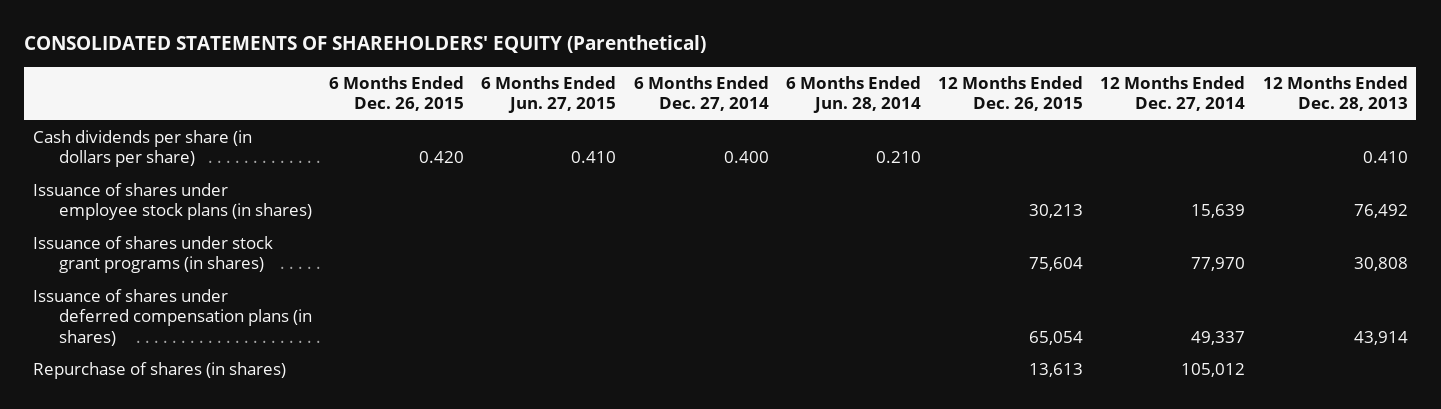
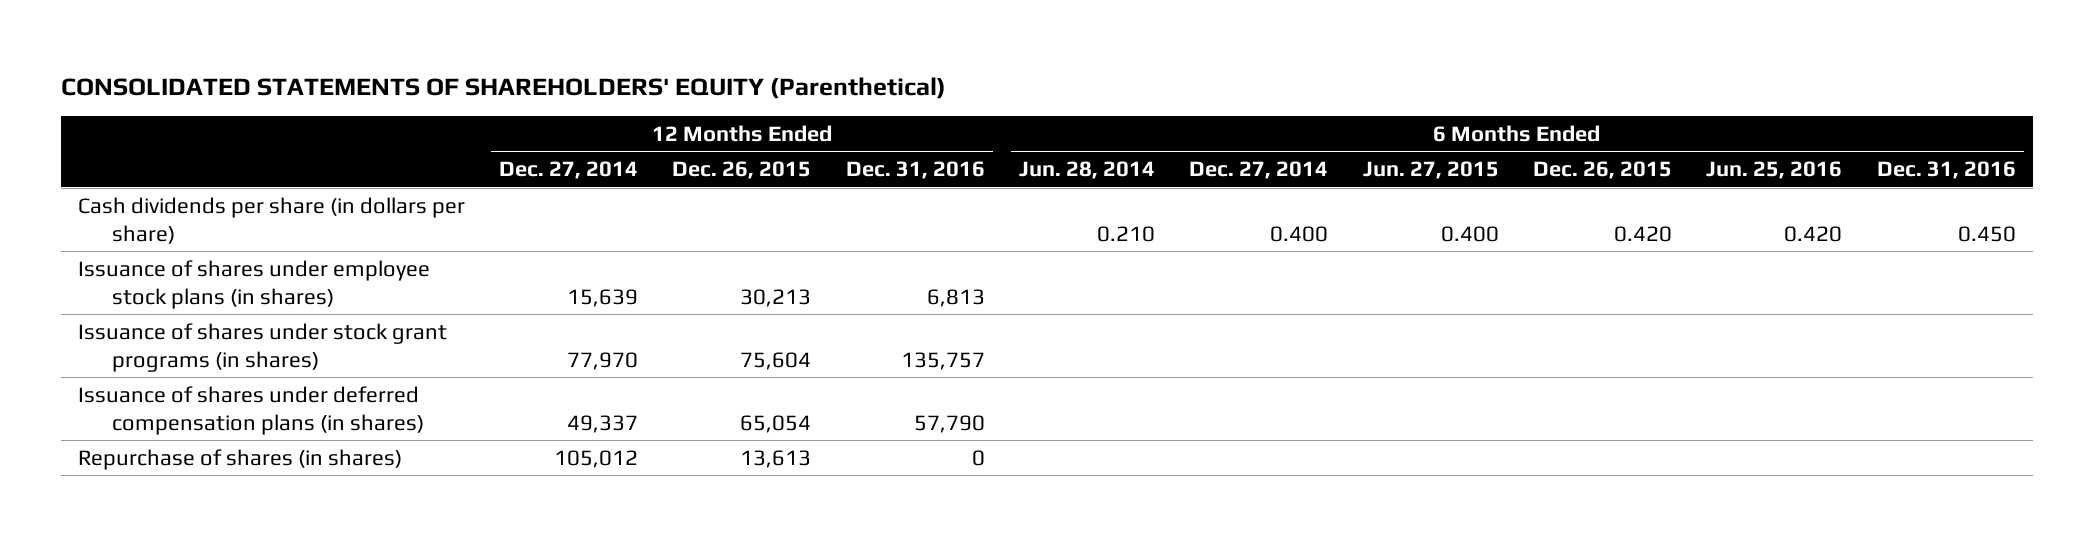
[1262,76,1408,112] 12 Months Ended Dec. 28, 2013 -> none
none -> [845,161,985,180] Dec. 31, 2016
none -> [1706,161,1843,180] Jun. 25, 2016
none -> [1876,161,2016,180] Dec. 31, 2016
[571,151,617,164] 0.410 -> [1440,225,1499,242] 0.400

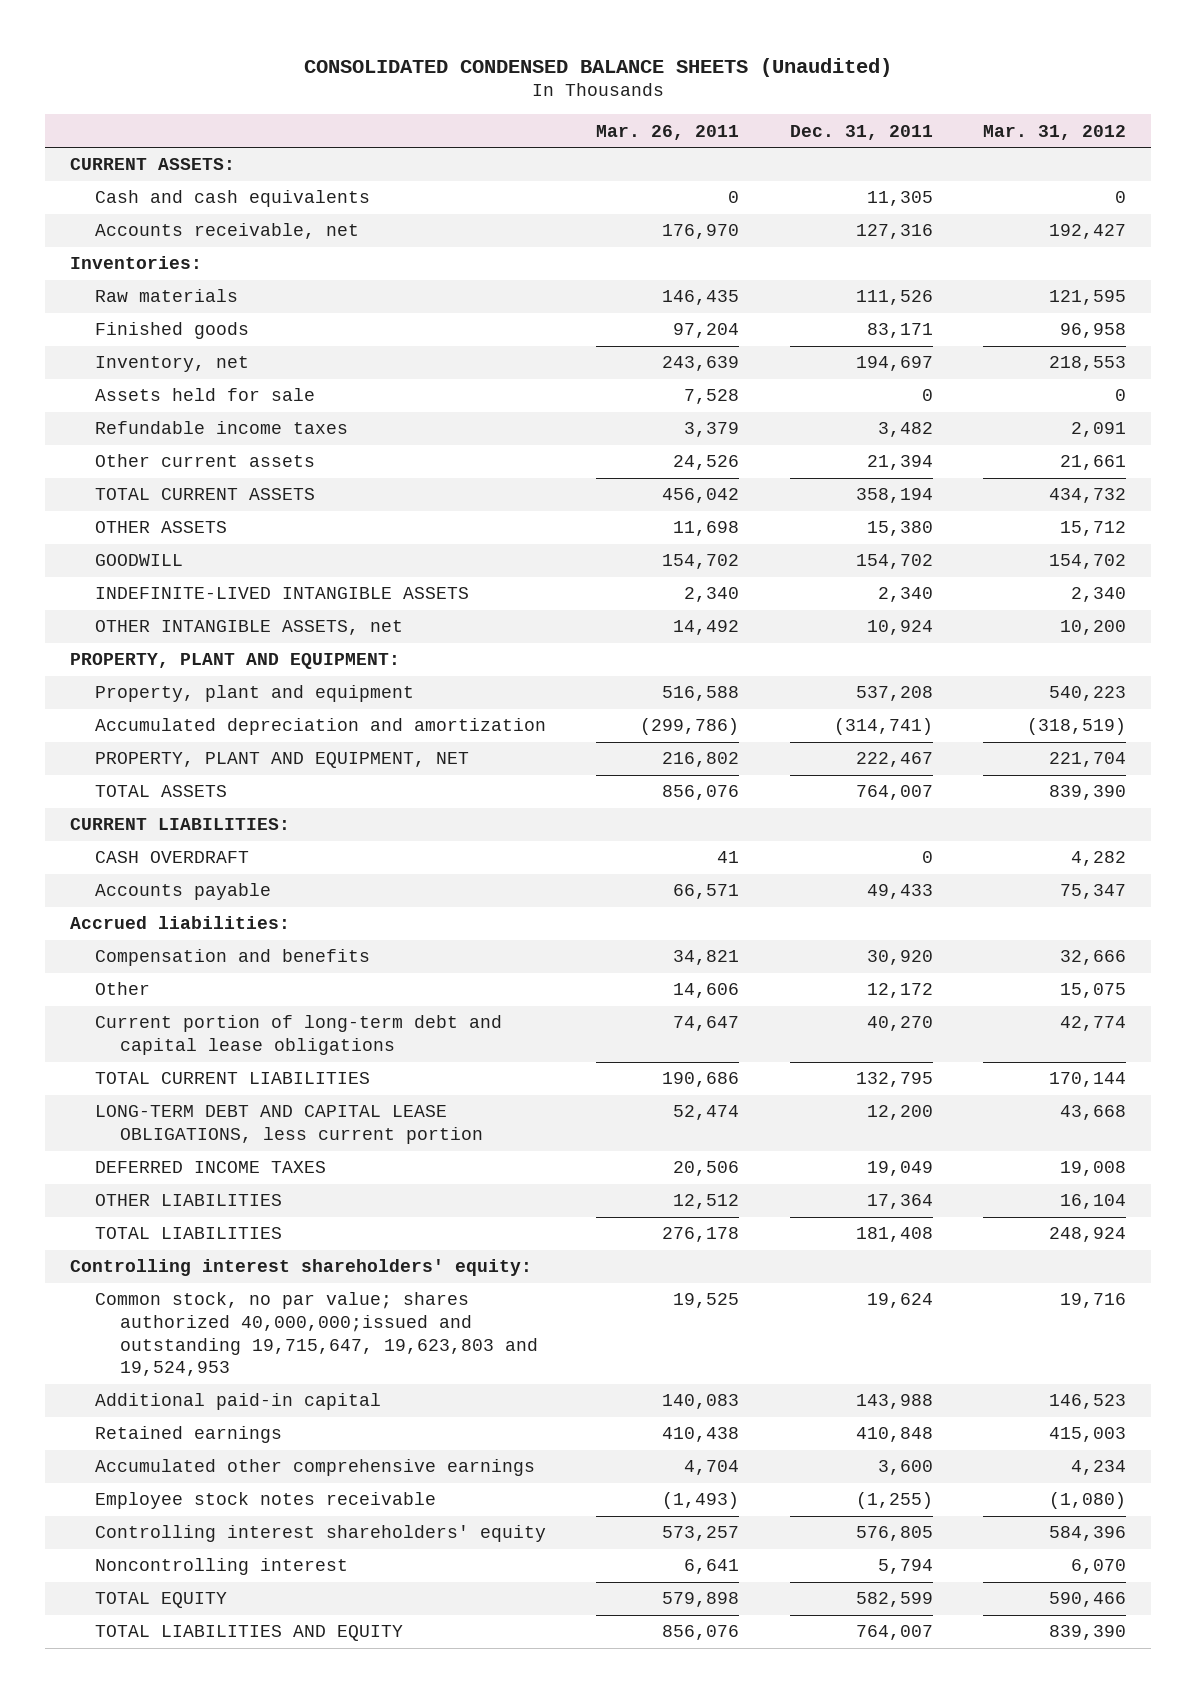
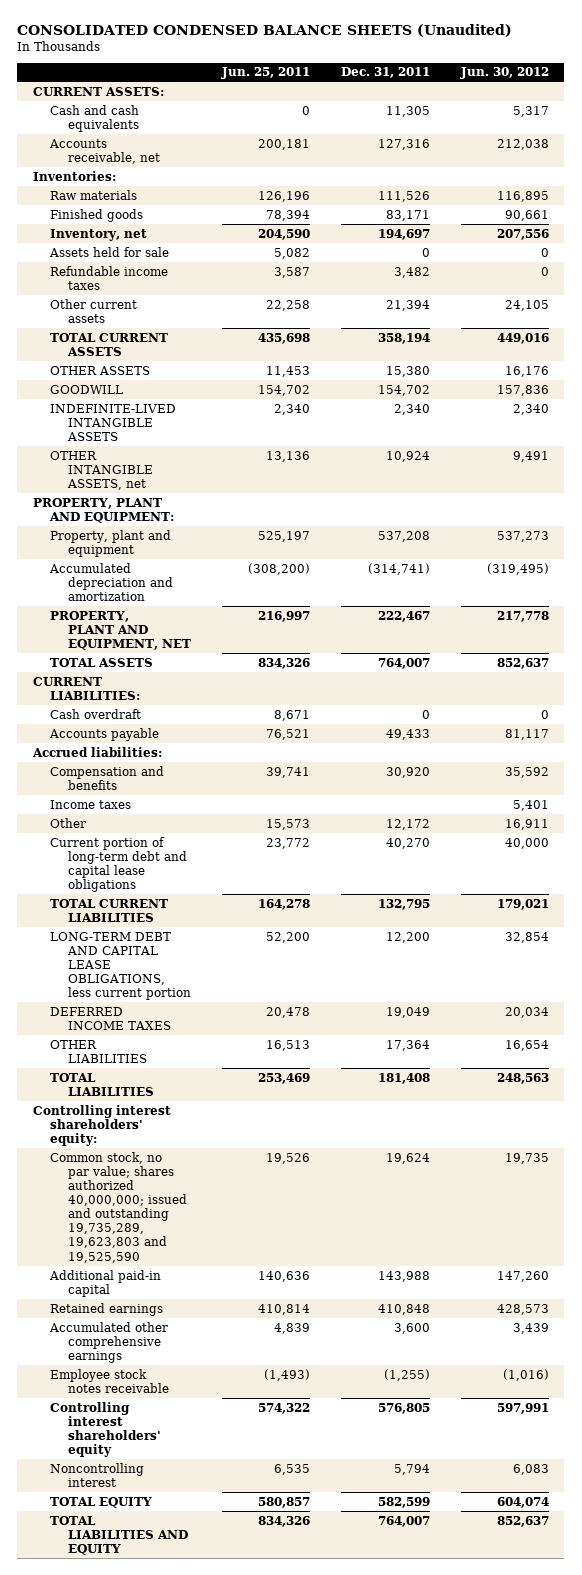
[596,124,740,140] Mar. 26, 2011 -> none
[983,124,1127,140] Mar. 31, 2012 -> none
none -> [221,67,311,80] Jun. 25, 2011
none -> [459,67,549,80] Jun. 30, 2012
[95,851,250,864] CASH OVERDRAFT -> [50,708,142,719] Cash overdraft
none -> [50,799,132,809] Income taxes
[95,1292,539,1377] Common stock, no par value; shares authorized 40,000,000;issued and outstanding 19,715,647, 19,623,803 and 19,524,953 -> [50,1151,188,1263] Common stock, no par value; shares authorized 40,000,000; issued and outstanding 19,735,289, 19,623,803 and 19,525,590

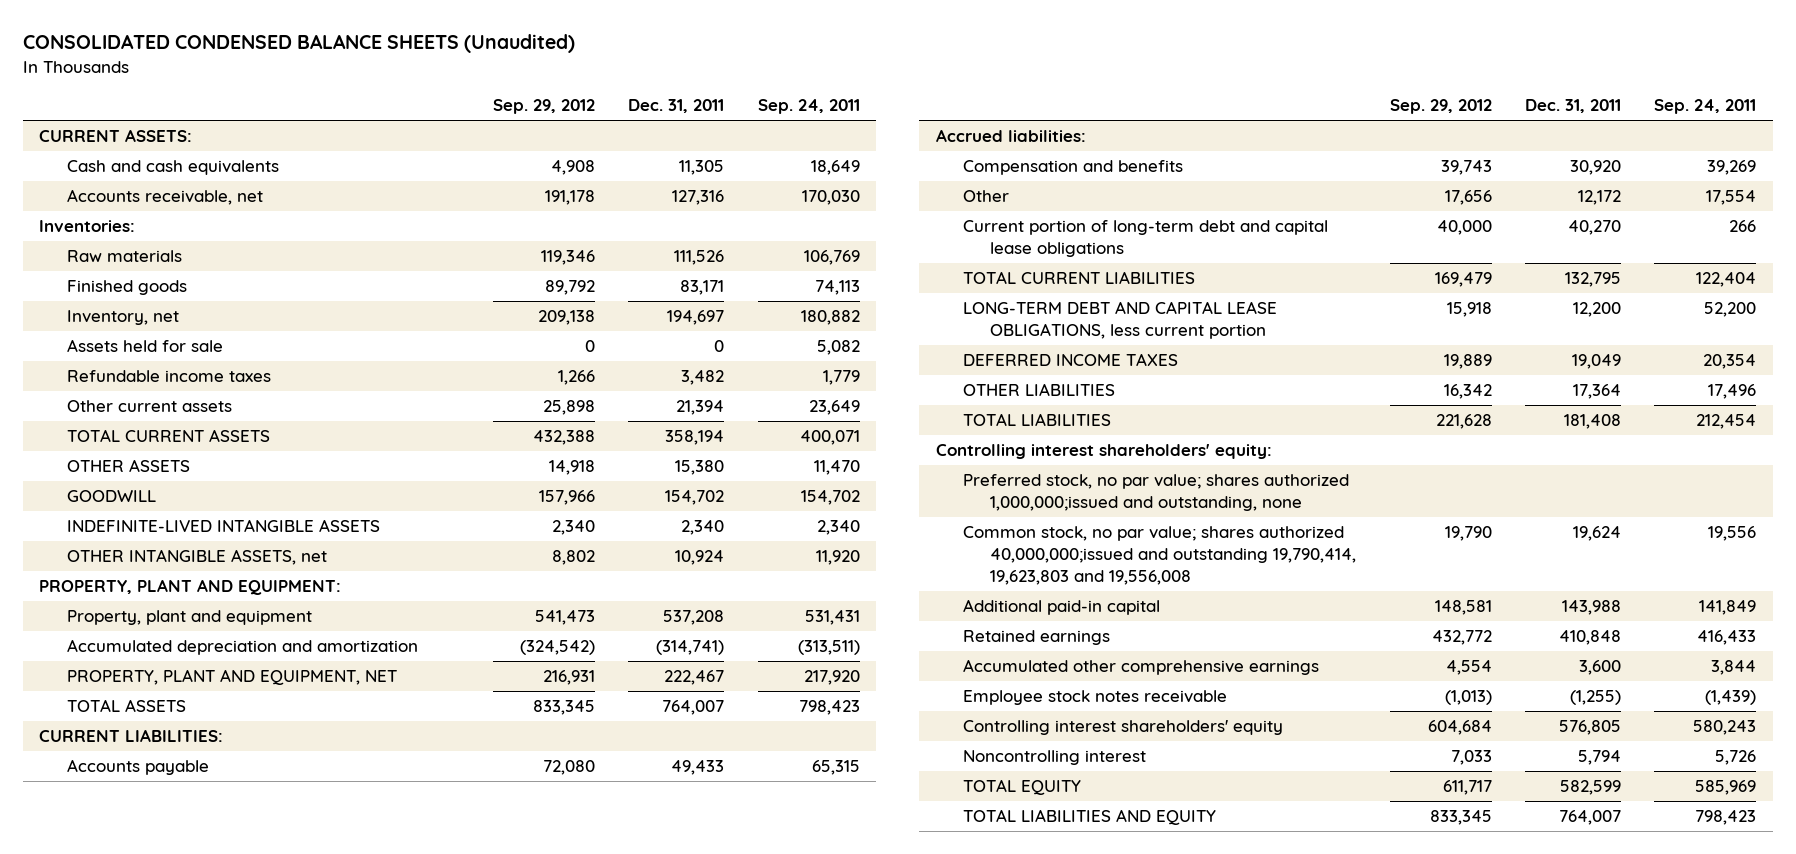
[221,67,311,80] Jun. 25, 2011 -> none
[459,67,549,80] Jun. 30, 2012 -> none
none -> [493,99,596,115] Sep. 29, 2012
none -> [757,99,860,115] Sep. 24, 2011
[50,708,142,719] Cash overdraft -> none
[50,799,132,809] Income taxes -> none
none -> [963,474,1350,512] Preferred stock, no par value; shares authorized 1,000,000;issued and outstanding, none
[50,1151,188,1263] Common stock, no par value; shares authorized 40,000,000; issued and outstanding 19,735,289, 19,623,803 and 19,525,590 -> [963,526,1357,585] Common stock, no par value; shares authorized 40,000,000;issued and outstanding 19,790,414, 19,623,803 and 19,556,008

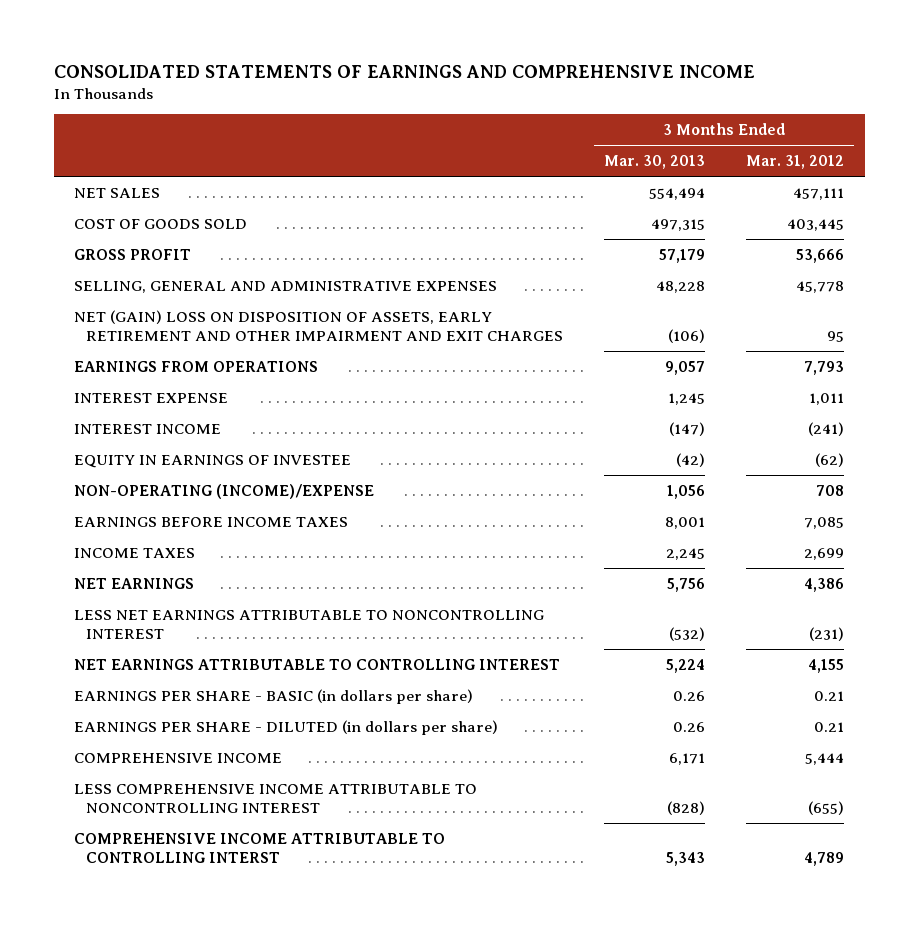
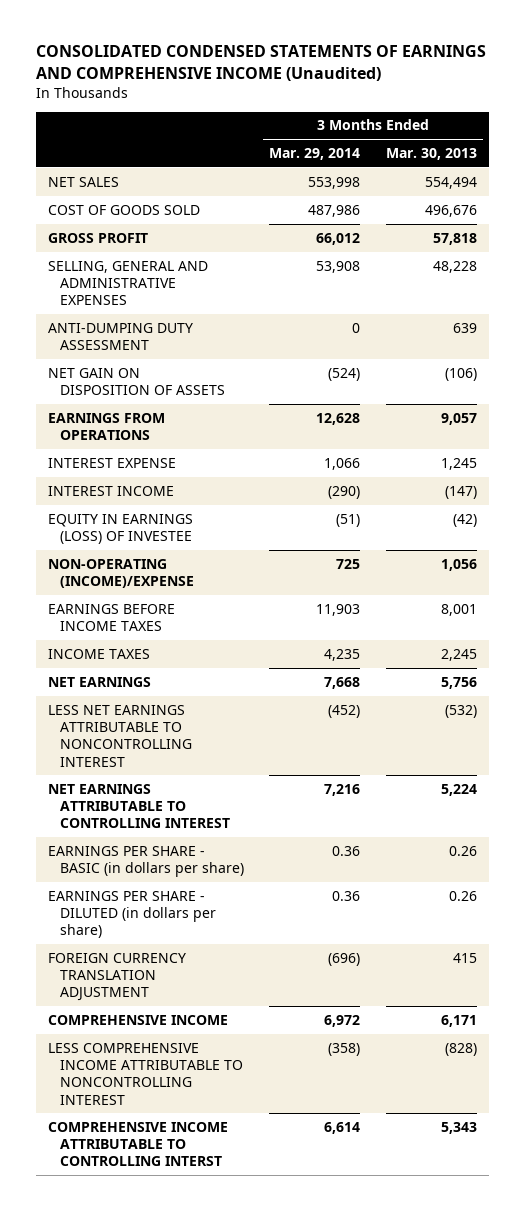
[53,64,755,78] CONSOLIDATED STATEMENTS OF EARNINGS AND COMPREHENSIVE INCOME -> [35,45,486,81] CONSOLIDATED CONDENSED STATEMENTS OF EARNINGS AND COMPREHENSIVE INCOME (Unaudited)
[746,155,845,170] Mar. 31, 2012 -> none
none -> [269,147,361,160] Mar. 29, 2014
[651,218,706,231] 497,315 -> [424,204,477,217] 496,676
[659,248,706,263] 57,179 -> [432,232,477,245] 57,818
[74,309,564,341] NET (GAIN) LOSS ON DISPOSITION OF ASSETS, EARLY RETIREMENT AND OTHER IMPAIRMENT AND EXIT CHARGES -> none
none -> [48,322,194,351] ANTI-DUMPING DUTY ASSESSMENT
none -> [48,367,226,396] NET GAIN ON DISPOSITION OF ASSETS
[74,454,352,468] EQUITY IN EARNINGS OF INVESTEE -> [48,513,194,545] EQUITY IN EARNINGS (LOSS) OF INVESTEE
none -> [48,952,187,1002] FOREIGN CURRENCY TRANSLATION ADJUSTMENT

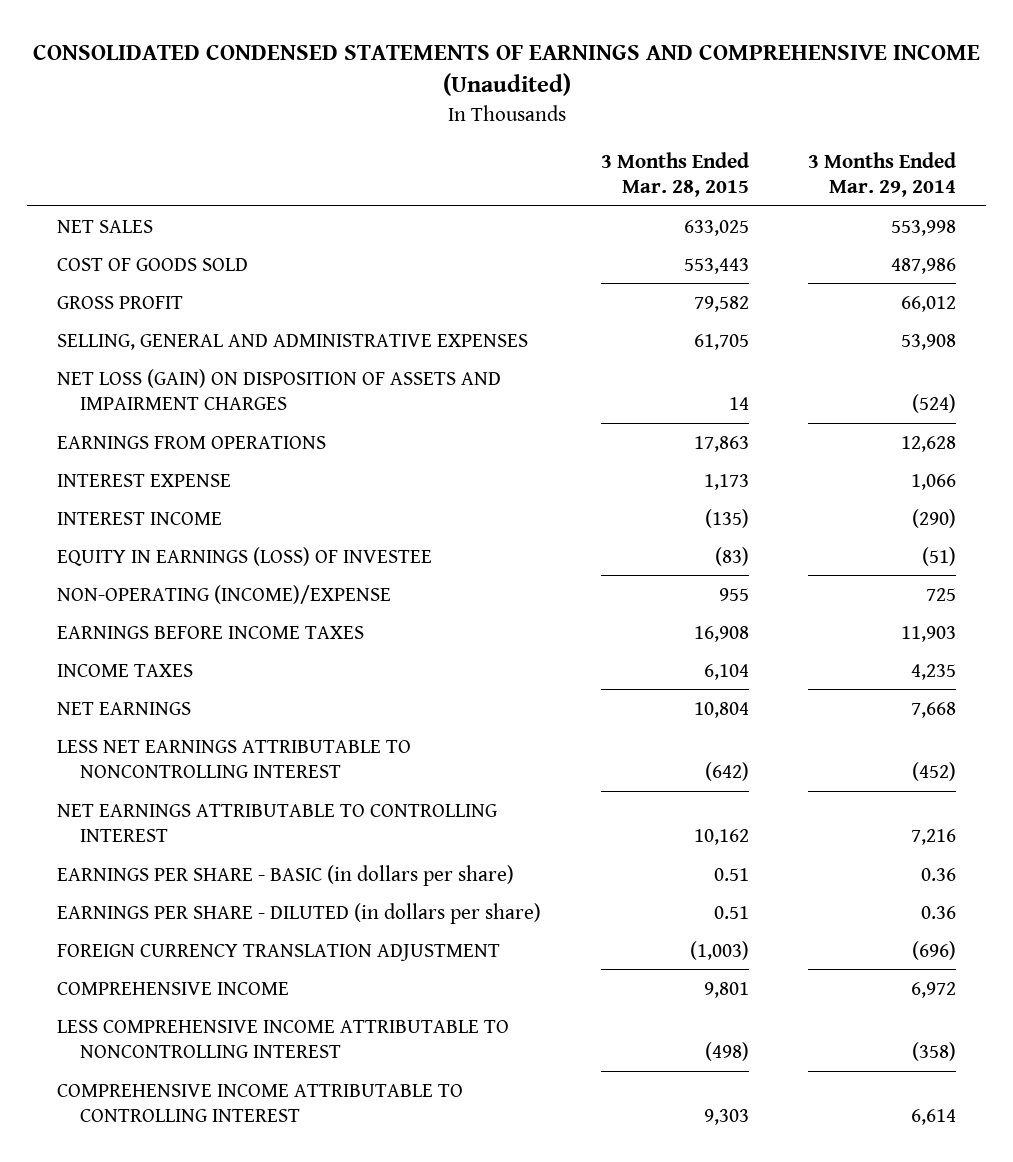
[385,147,477,160] Mar. 30, 2013 -> none
none -> [600,151,749,198] 3 Months Ended Mar. 28, 2015
[48,322,194,351] ANTI-DUMPING DUTY ASSESSMENT -> none
[48,367,226,396] NET GAIN ON DISPOSITION OF ASSETS -> [57,368,502,411] NET LOSS (GAIN) ON DISPOSITION OF ASSETS AND IMPAIRMENT CHARGES
[48,1121,229,1167] COMPREHENSIVE INCOME ATTRIBUTABLE TO CONTROLLING INTERST -> [57,1083,464,1123] COMPREHENSIVE INCOME ATTRIBUTABLE TO CONTROLLING INTEREST

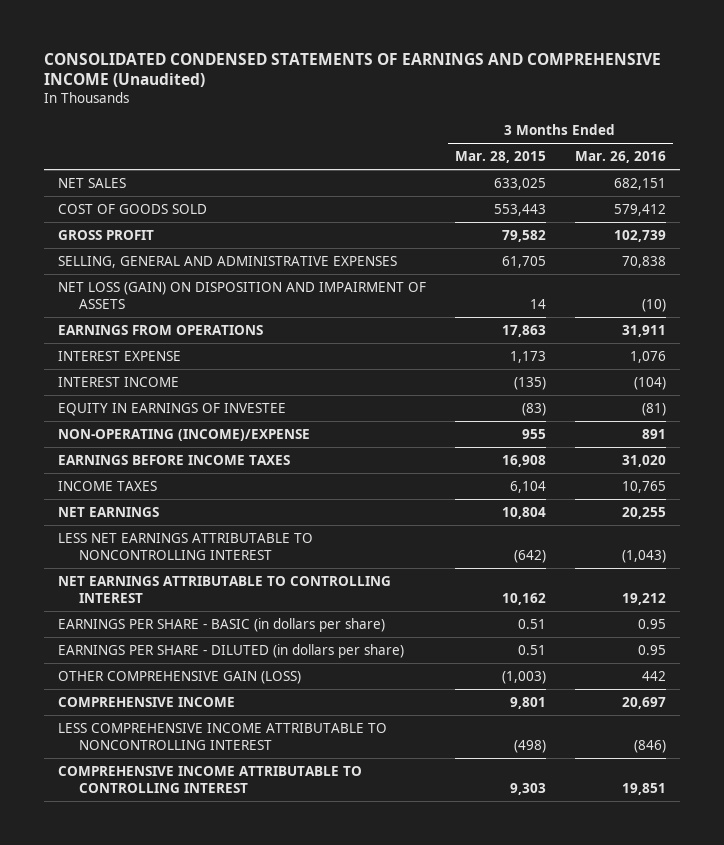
[808,151,957,198] 3 Months Ended Mar. 29, 2014 -> none
none -> [574,151,666,164] Mar. 26, 2016
[57,368,502,411] NET LOSS (GAIN) ON DISPOSITION OF ASSETS AND IMPAIRMENT CHARGES -> [58,281,427,309] NET LOSS (GAIN) ON DISPOSITION AND IMPAIRMENT OF ASSETS
[57,546,433,566] EQUITY IN EARNINGS (LOSS) OF INVESTEE -> [58,402,287,416] EQUITY IN EARNINGS OF INVESTEE
[57,943,501,961] FOREIGN CURRENCY TRANSLATION ADJUSTMENT -> none
none -> [58,670,302,684] OTHER COMPREHENSIVE GAIN (LOSS)

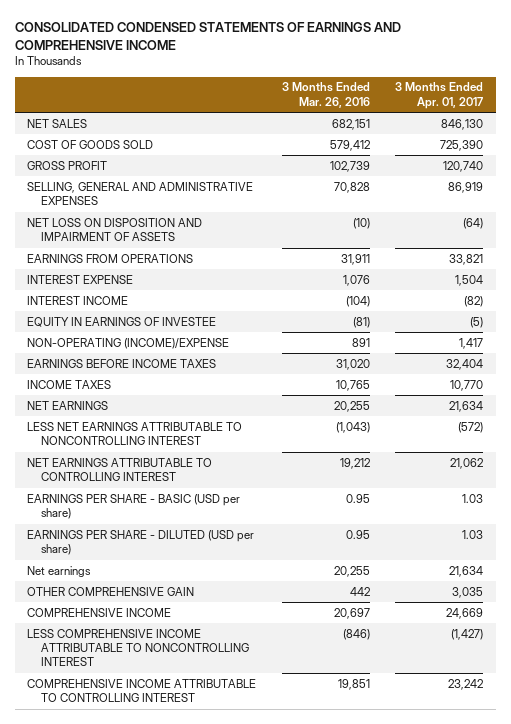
[44,52,662,88] CONSOLIDATED CONDENSED STATEMENTS OF EARNINGS AND COMPREHENSIVE INCOME (Unaudited) -> [14,22,401,50] CONSOLIDATED CONDENSED STATEMENTS OF EARNINGS AND COMPREHENSIVE INCOME
[455,151,547,164] Mar. 28, 2015 -> none
none -> [395,82,484,109] 3 Months Ended Apr. 01, 2017
[621,255,666,268] 70,838 -> [333,181,370,193] 70,828
[58,281,427,309] NET LOSS (GAIN) ON DISPOSITION AND IMPAIRMENT OF ASSETS -> [27,217,203,242] NET LOSS ON DISPOSITION AND IMPAIRMENT OF ASSETS
[58,617,386,632] EARNINGS PER SHARE - BASIC (in dollars per share) -> [27,493,241,520] EARNINGS PER SHARE - BASIC (USD per share)
[58,643,405,658] EARNINGS PER SHARE - DILUTED (in dollars per share) -> [27,529,255,556] EARNINGS PER SHARE - DILUTED (USD per share)
none -> [27,565,92,577] Net earnings
[58,670,302,684] OTHER COMPREHENSIVE GAIN (LOSS) -> [27,586,195,596] OTHER COMPREHENSIVE GAIN

